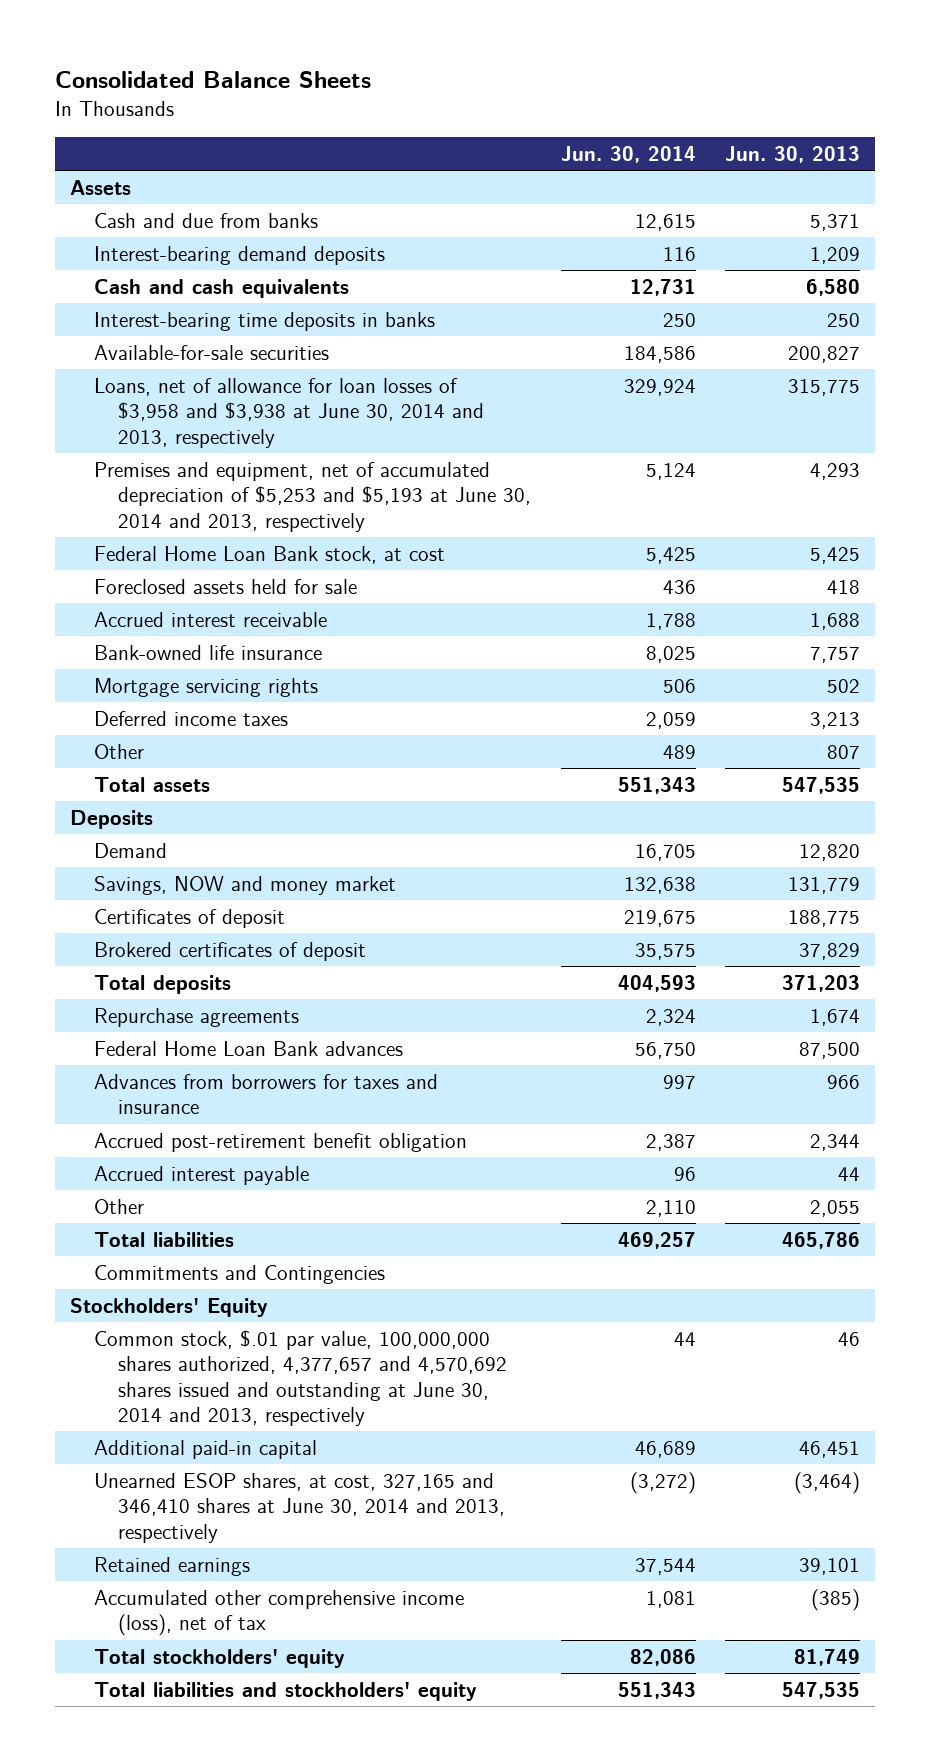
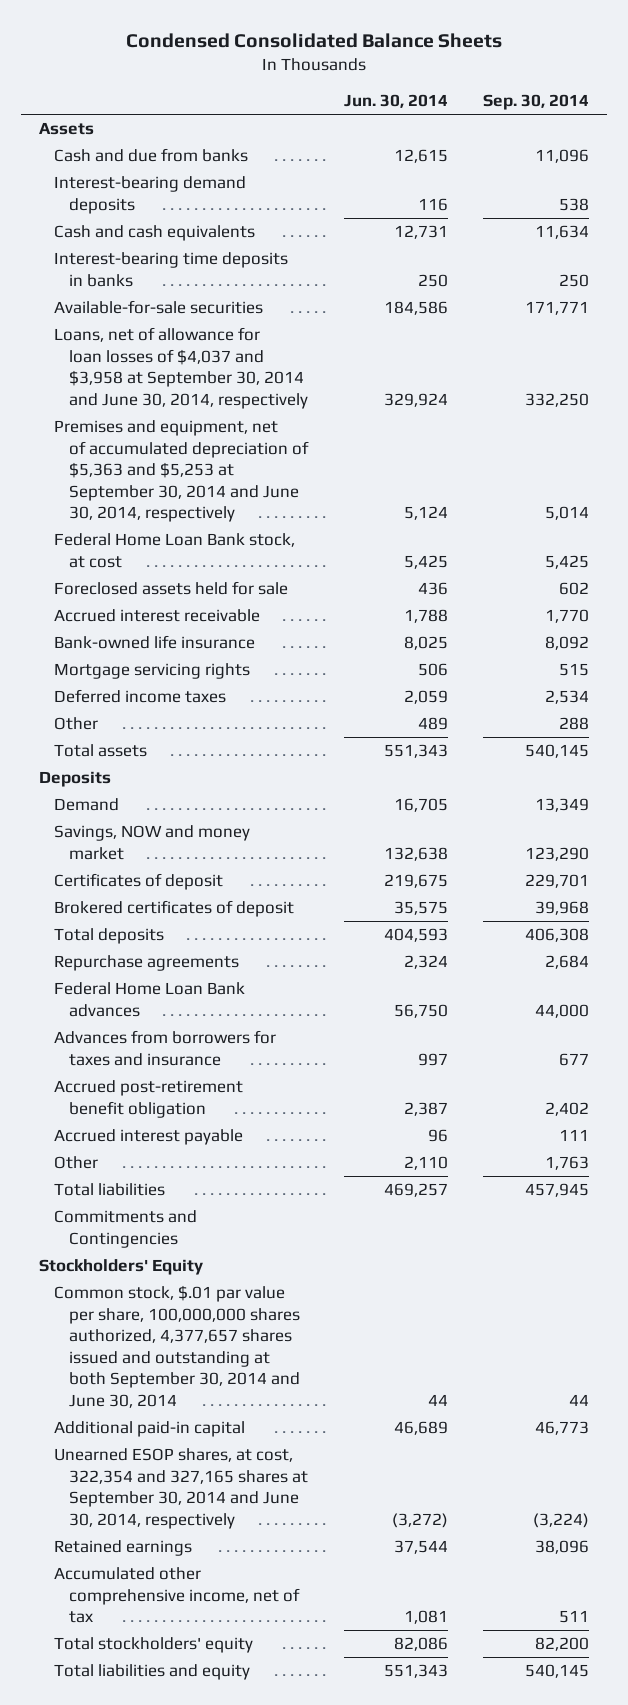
[55,70,372,88] Consolidated Balance Sheets -> [126,33,503,49] Condensed Consolidated Balance Sheets
[725,145,861,163] Jun. 30, 2013 -> none
none -> [483,94,590,111] Sep. 30, 2014
[94,377,485,448] Loans, net of allowance for loan losses of $3,958 and $3,938 at June 30, 2014 and 2013, respectively -> [54,327,309,409] Loans, net of allowance for loan losses of $4,037 and $3,958 at September 30, 2014 and June 30, 2014, respectively
[94,461,532,532] Premises and equipment, net of accumulated depreciation of $5,253 and $5,193 at June 30, 2014 and 2013, respectively -> [54,420,310,523] Premises and equipment, net of accumulated depreciation of $5,363 and $5,253 at September 30, 2014 and June 30, 2014, respectively
[94,1329,508,1427] Common stock, $.01 par value, 100,000,000 shares authorized, 4,377,657 and 4,570,692 shares issued and outstanding at June 30, 2014 and 2013, respectively -> [54,1285,301,1408] Common stock, $.01 par value per share, 100,000,000 shares authorized, 4,377,657 shares issued and outstanding at both September 30, 2014 and June 30, 2014
[94,1472,506,1543] Unearned ESOP shares, at cost, 327,165 and 346,410 shares at June 30, 2014 and 2013, respectively -> [54,1448,309,1529] Unearned ESOP shares, at cost, 322,354 and 327,165 shares at September 30, 2014 and June 30, 2014, respectively
[94,1589,465,1637] Accumulated other comprehensive income (loss), net of tax -> [54,1567,301,1624] Accumulated other comprehensive income, net of tax
[94,1681,478,1701] Total liabilities and stockholders' equity -> [54,1664,251,1681] Total liabilities and equity

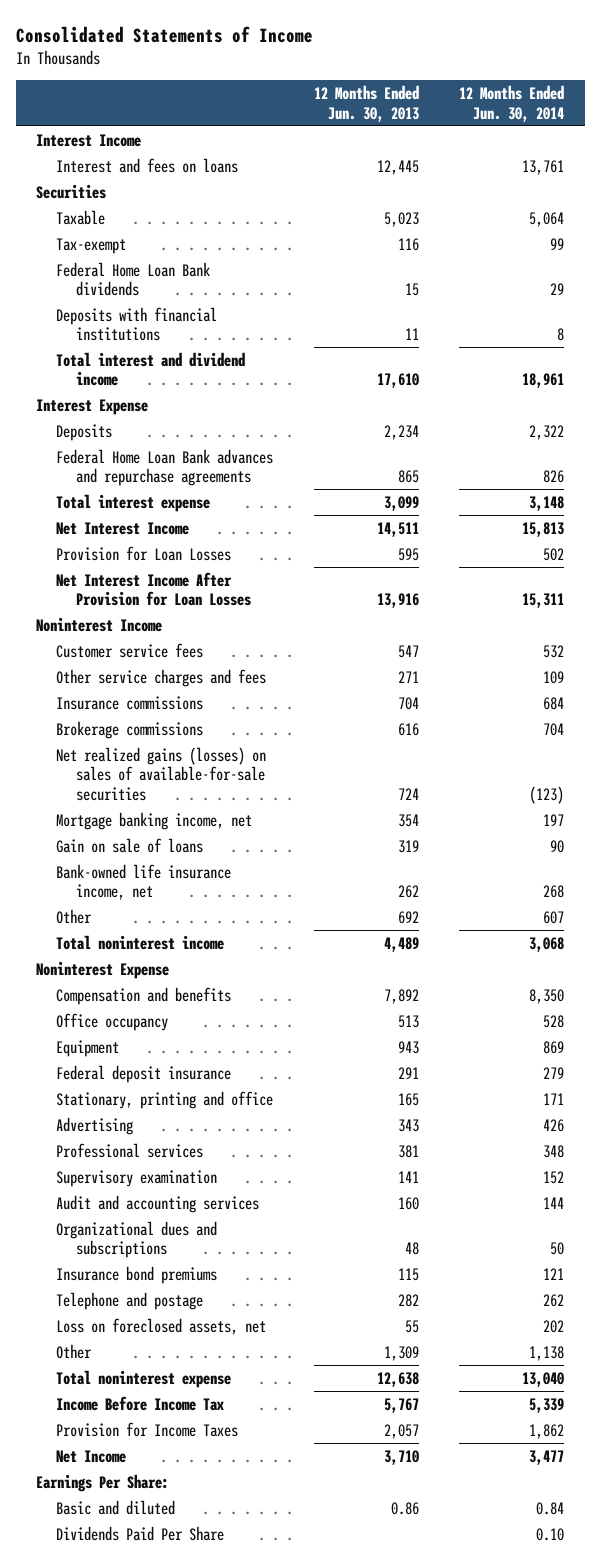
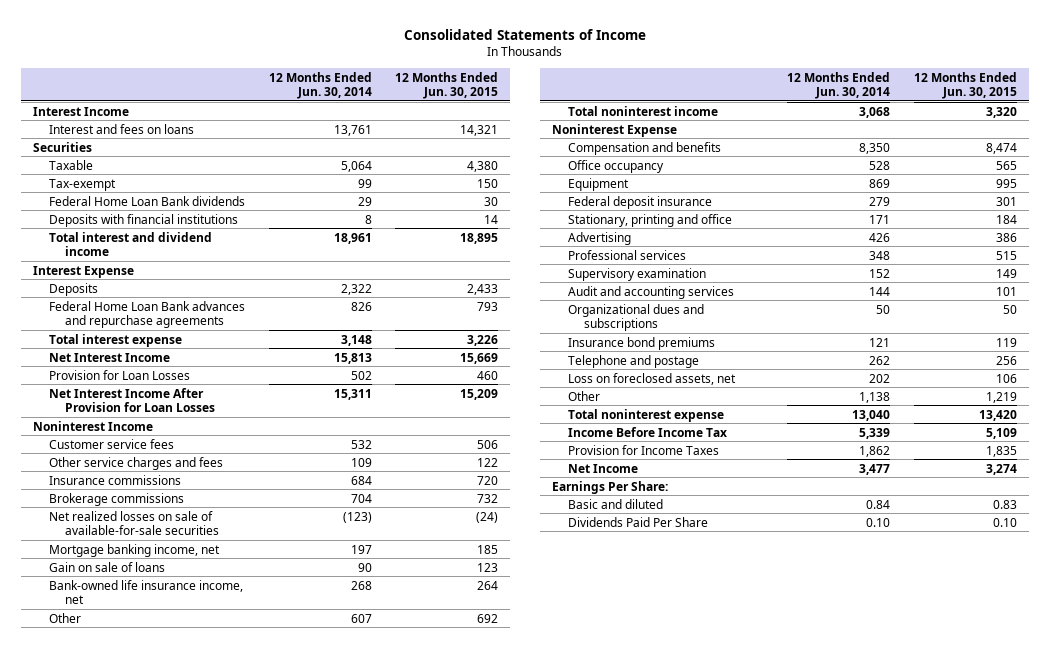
[313,84,419,122] 12 Months Ended Jun. 30, 2013 -> none
none -> [395,71,499,99] 12 Months Ended Jun. 30, 2015
[56,746,267,802] Net realized gains (losses) on sales of available-for-sale securities -> [49,510,220,535] Net realized losses on sale of available-for-sale securities

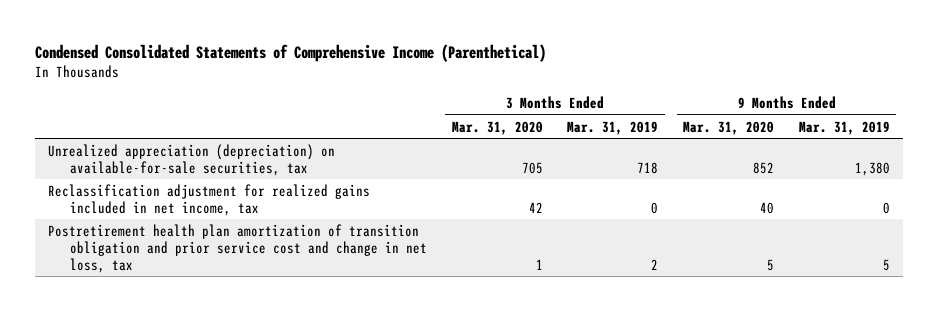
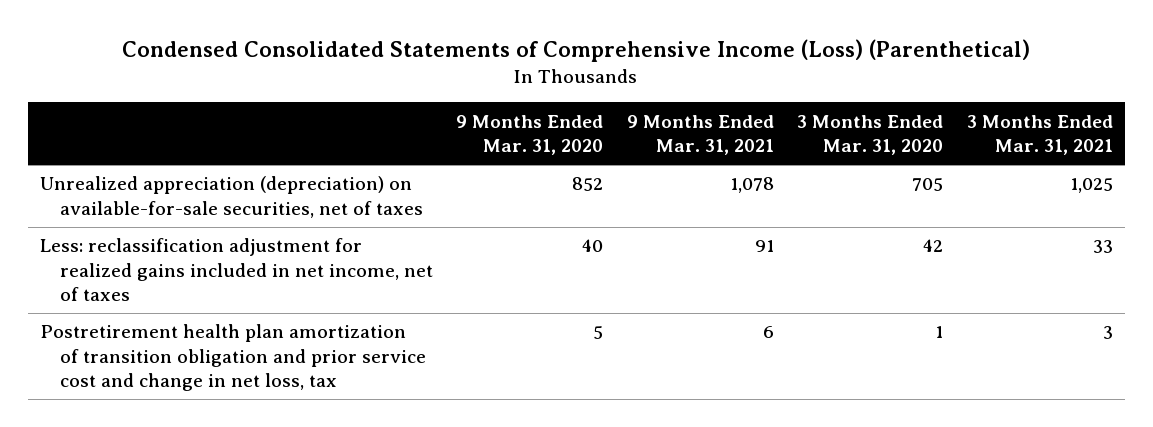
[35,43,547,62] Condensed Consolidated Statements of Comprehensive Income (Parenthetical) -> [122,39,1031,63] Condensed Consolidated Statements of Comprehensive Income (Loss) (Parenthetical)
[567,120,659,135] Mar. 31, 2019 -> none
[799,120,891,135] Mar. 31, 2019 -> none
none -> [626,114,774,155] 9 Months Ended Mar. 31, 2021
none -> [966,114,1113,155] 3 Months Ended Mar. 31, 2021
[47,143,335,176] Unrealized appreciation (depreciation) on available-for-sale securities, tax -> [39,176,423,218] Unrealized appreciation (depreciation) on available-for-sale securities, net of taxes
[47,183,370,216] Reclassification adjustment for realized gains included in net income, tax -> [39,238,433,301] Less: reclassification adjustment for realized gains included in net income, net of taxes

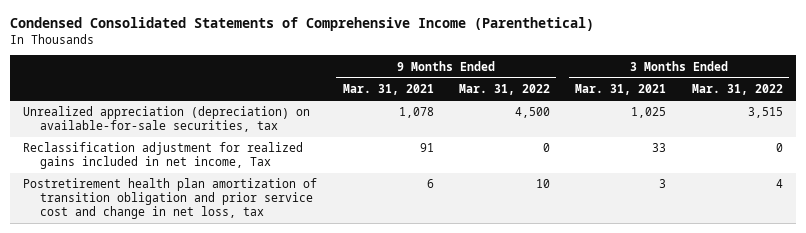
[122,39,1031,63] Condensed Consolidated Statements of Comprehensive Income (Loss) (Parenthetical) -> [10,17,595,32] Condensed Consolidated Statements of Comprehensive Income (Parenthetical)
[456,114,604,155] 9 Months Ended Mar. 31, 2020 -> none
[797,114,944,155] 3 Months Ended Mar. 31, 2020 -> none
none -> [459,84,551,96] Mar. 31, 2022
none -> [691,84,783,96] Mar. 31, 2022
[39,176,423,218] Unrealized appreciation (depreciation) on available-for-sale securities, net of taxes -> [23,106,311,133] Unrealized appreciation (depreciation) on available-for-sale securities, tax
[39,238,433,301] Less: reclassification adjustment for realized gains included in net income, net of taxes -> [23,142,304,170] Reclassification adjustment for realized gains included in net income, Tax

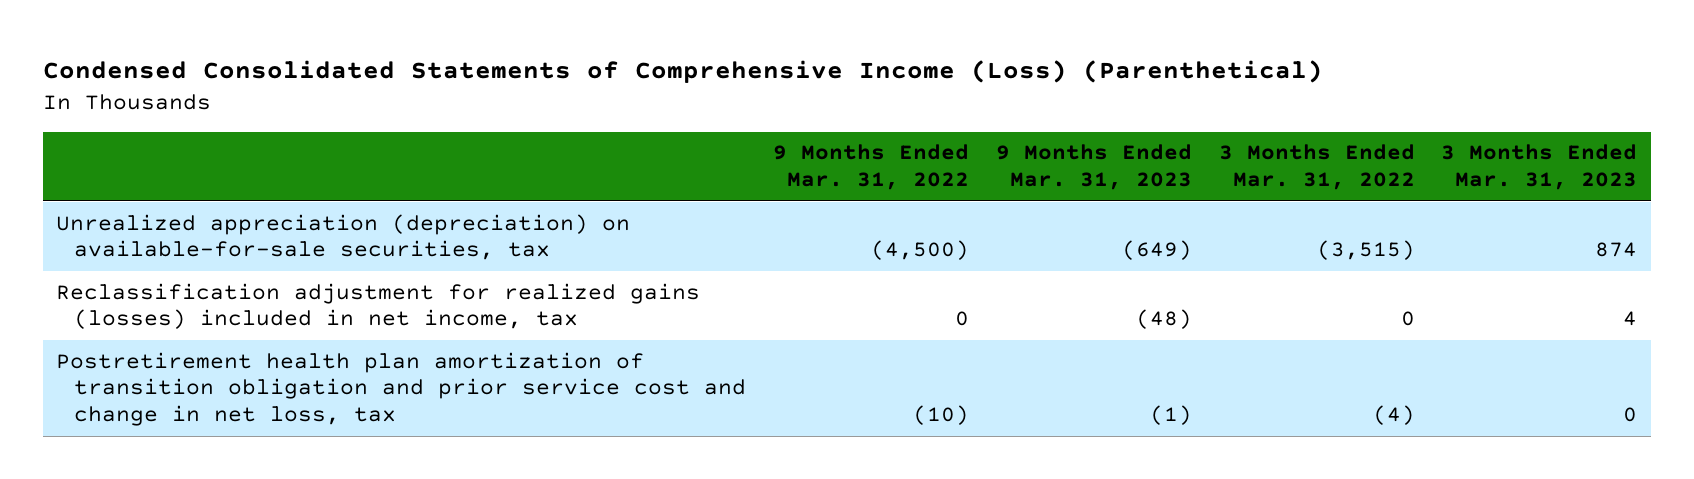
[10,17,595,32] Condensed Consolidated Statements of Comprehensive Income (Parenthetical) -> [42,60,1323,84] Condensed Consolidated Statements of Comprehensive Income (Loss) (Parenthetical)
[342,84,434,96] Mar. 31, 2021 -> none
[575,84,667,96] Mar. 31, 2021 -> none
none -> [995,144,1192,191] 9 Months Ended Mar. 31, 2023
none -> [1441,144,1638,191] 3 Months Ended Mar. 31, 2023
[515,107,551,119] 4,500 -> [870,240,969,261] (4,500)
[747,107,783,119] 3,515 -> [1316,240,1415,261] (3,515)
[23,142,304,170] Reclassification adjustment for realized gains included in net income, Tax -> [56,282,701,330] Reclassification adjustment for realized gains (losses) included in net income, tax
[536,179,551,189] 10 -> [912,405,969,426] (10)
[775,179,783,189] 4 -> [1372,405,1415,426] (4)

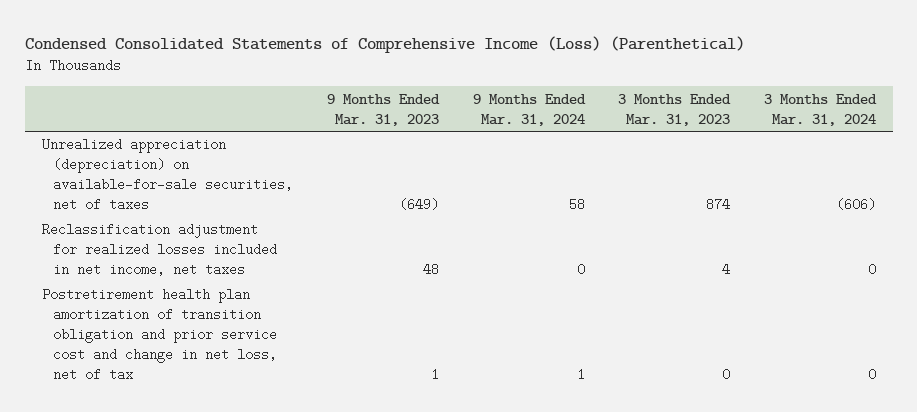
[772,144,969,191] 9 Months Ended Mar. 31, 2022 -> none
[1218,144,1415,191] 3 Months Ended Mar. 31, 2022 -> none
none -> [472,93,586,126] 9 Months Ended Mar. 31, 2024
none -> [763,93,877,126] 3 Months Ended Mar. 31, 2024
[56,213,631,261] Unrealized appreciation (depreciation) on available-for-sale securities, tax -> [41,138,294,212] Unrealized appreciation (depreciation) on available-for-sale securities, net of taxes
[56,282,701,330] Reclassification adjustment for realized gains (losses) included in net income, tax -> [41,223,278,277] Reclassification adjustment for realized losses included in net income, net taxes
[1135,309,1192,330] (48) -> [422,263,439,277] 48
[56,351,746,427] Postretirement health plan amortization of transition obligation and prior service cost and change in net loss, tax -> [41,288,278,382] Postretirement health plan amortization of transition obligation and prior service cost and change in net loss, net of tax
[1149,405,1192,426] (1) -> [430,368,439,382] 1

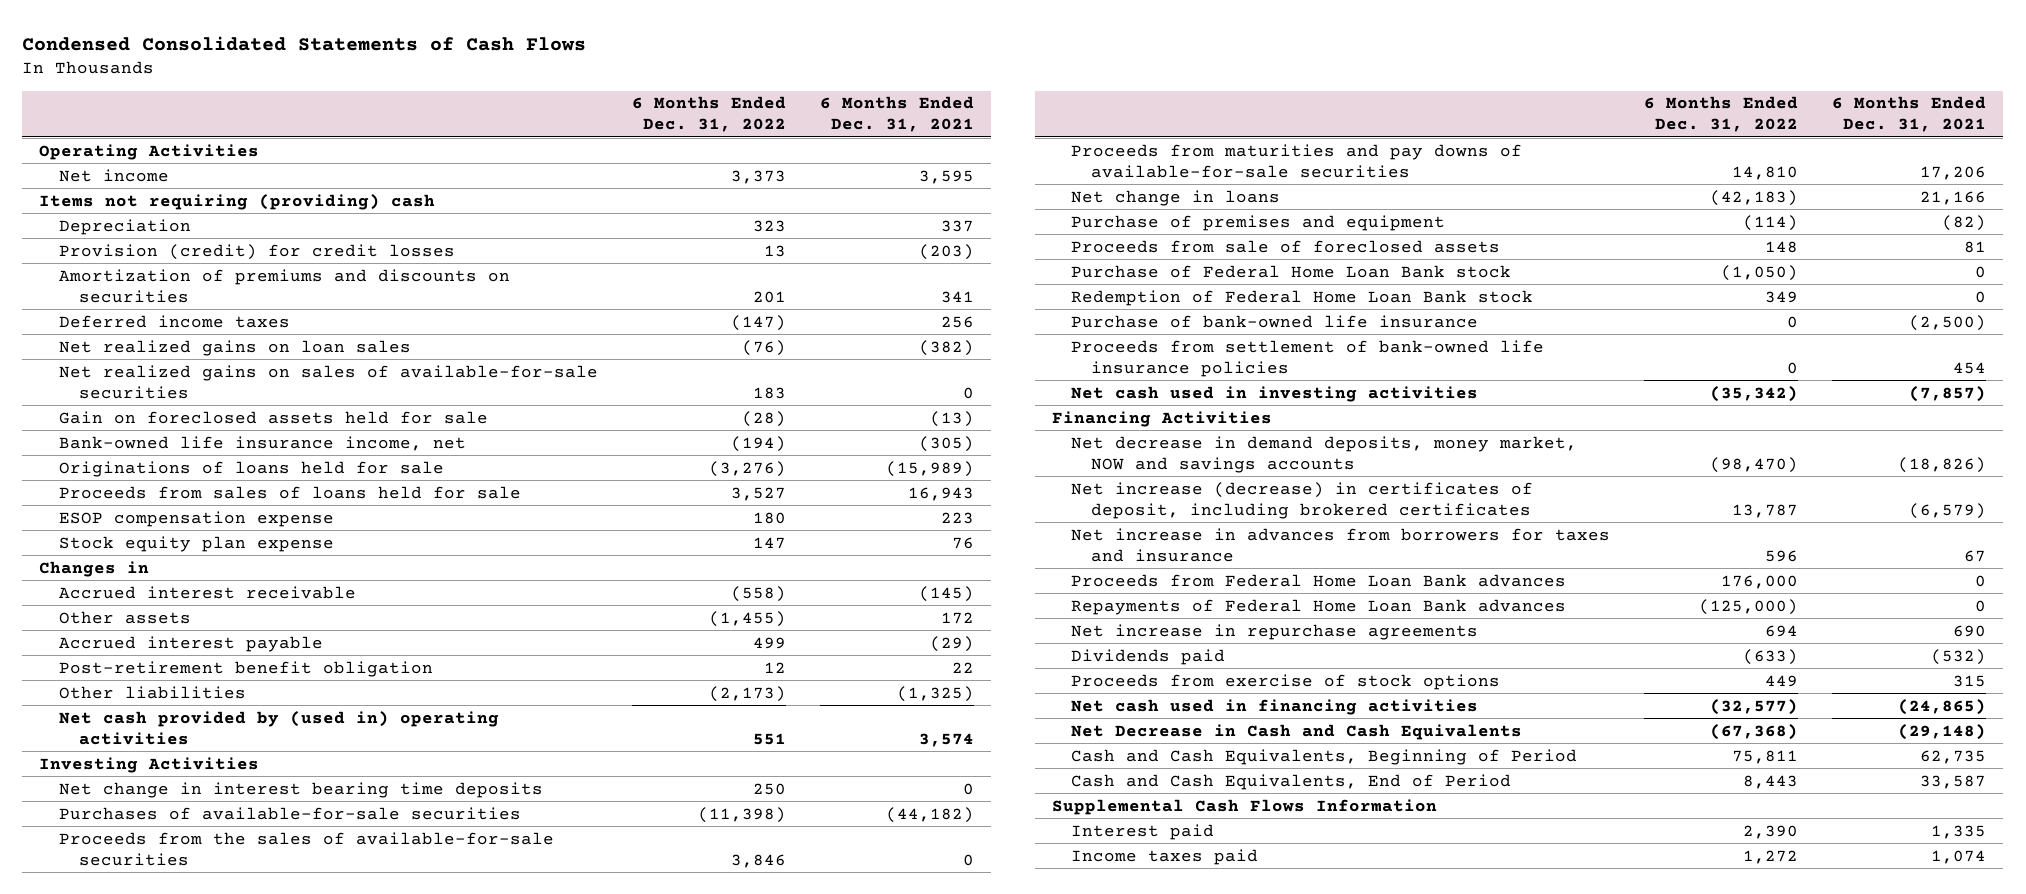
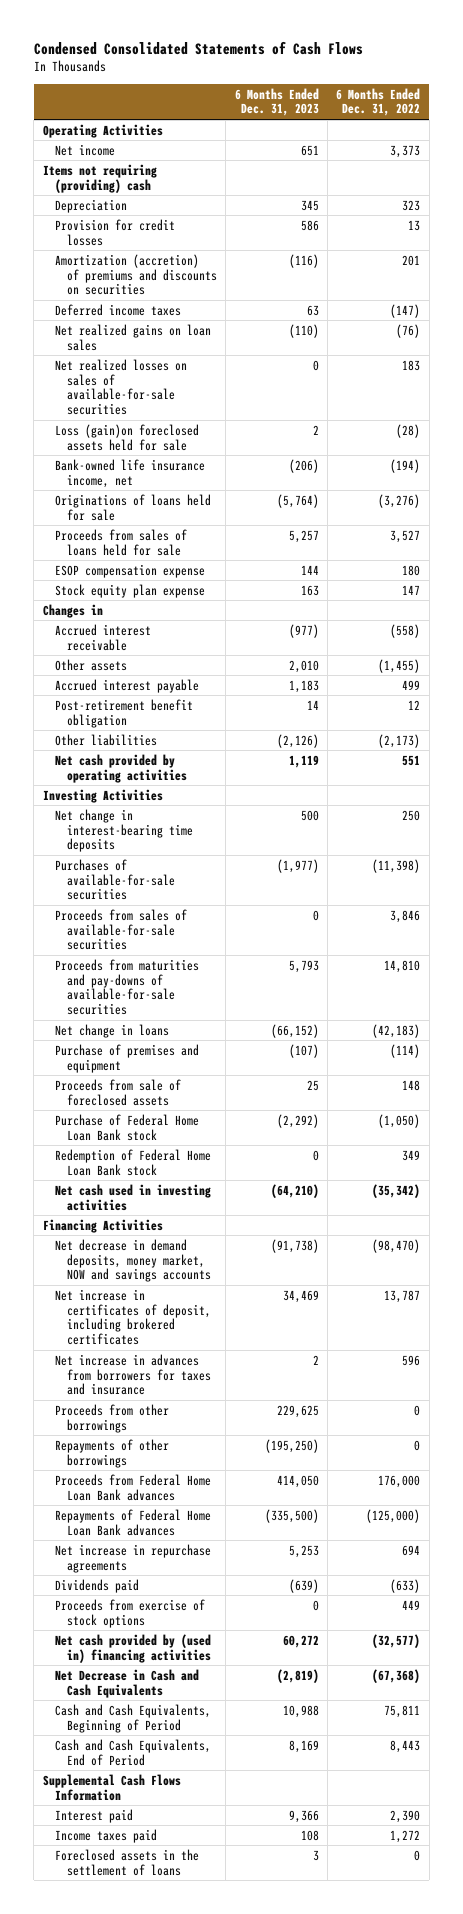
[819,96,974,133] 6 Months Ended Dec. 31, 2021 -> none
none -> [234,87,319,117] 6 Months Ended Dec. 31, 2023
[59,243,456,260] Provision (credit) for credit losses -> [54,218,175,246] Provision for credit losses
[59,268,511,303] Amortization of premiums and discounts on securities -> [54,253,217,296] Amortization (accretion) of premiums and discounts on securities
[59,364,599,399] Net realized gains on sales of available-for-sale securities -> [54,358,187,416] Net realized losses on sales of available-for-sale securities
[59,410,489,424] Gain on foreclosed assets held for sale -> [54,423,199,451] Loss (gain)on foreclosed assets held for sale
[59,710,500,745] Net cash provided by (used in) operating activities -> [54,753,187,783] Net cash provided by operating activities
[59,781,544,798] Net change in interest bearing time deposits -> [54,808,193,853] Net change in interest-bearing time deposits
[59,831,555,866] Proceeds from the sales of available-for-sale securities -> [54,908,187,951] Proceeds from sales of available-for-sale securities
[1071,143,1523,178] Proceeds from maturities and pay downs of available-for-sale securities -> [54,958,199,1016] Proceeds from maturities and pay-downs of available-for-sale securities
[1071,314,1479,328] Purchase of bank-owned life insurance -> none
[1071,339,1545,377] Proceeds from settlement of bank-owned life insurance policies -> none
[1071,481,1534,519] Net increase (decrease) in certificates of deposit, including brokered certificates -> [54,1288,211,1346] Net increase in certificates of deposit, including brokered certificates
none -> [54,1403,169,1433] Proceeds from other borrowings
none -> [54,1438,169,1468] Repayments of other borrowings
[1071,698,1479,715] Net cash used in financing activities -> [54,1633,211,1663] Net cash provided by (used in) financing activities
none -> [54,1848,199,1876] Foreclosed assets in the settlement of loans

